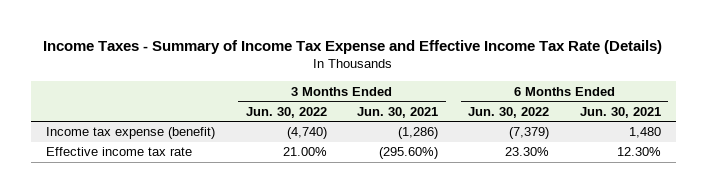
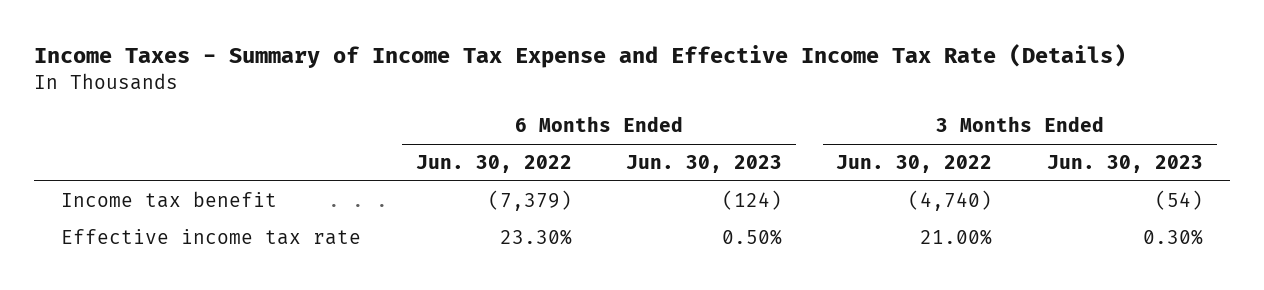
[356,106,438,118] Jun. 30, 2021 -> none
[579,106,661,118] Jun. 30, 2021 -> none
none -> [626,154,783,173] Jun. 30, 2023
none -> [1046,154,1203,173] Jun. 30, 2023
[46,127,216,140] Income tax expense (benefit) -> [61,190,278,208] Income tax benefit

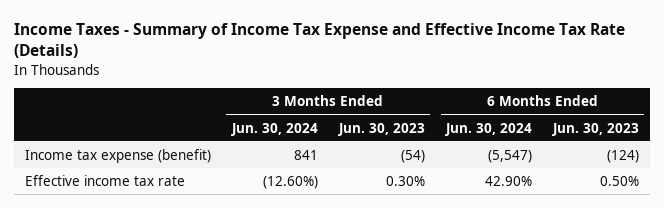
[415,154,572,173] Jun. 30, 2022 -> none
[836,154,993,173] Jun. 30, 2022 -> none
none -> [230,122,318,136] Jun. 30, 2024
none -> [444,122,532,136] Jun. 30, 2024
[61,190,278,208] Income tax benefit -> [24,148,211,163] Income tax expense (benefit)

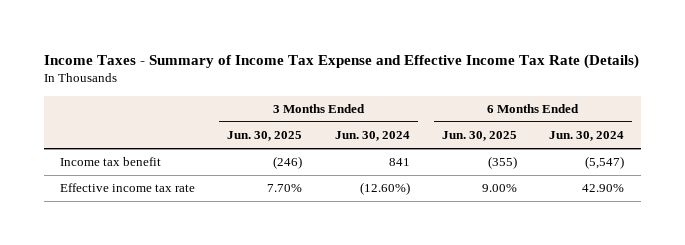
[337,122,425,136] Jun. 30, 2023 -> none
[552,122,640,136] Jun. 30, 2023 -> none
none -> [227,131,303,142] Jun. 30, 2025
none -> [442,131,518,142] Jun. 30, 2025
[24,148,211,163] Income tax expense (benefit) -> [60,157,162,167] Income tax benefit

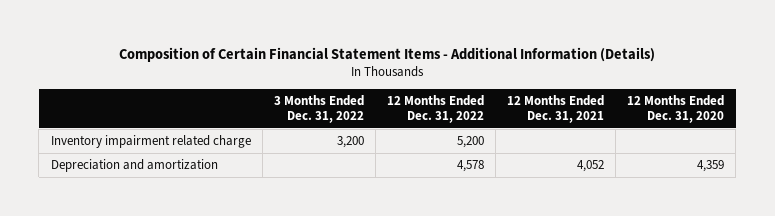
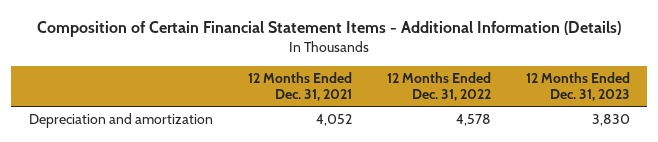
[273,95,364,123] 3 Months Ended Dec. 31, 2022 -> none
[627,95,725,123] 12 Months Ended Dec. 31, 2020 -> none
none -> [525,71,630,101] 12 Months Ended Dec. 31, 2023
[50,135,251,149] Inventory impairment related charge -> none

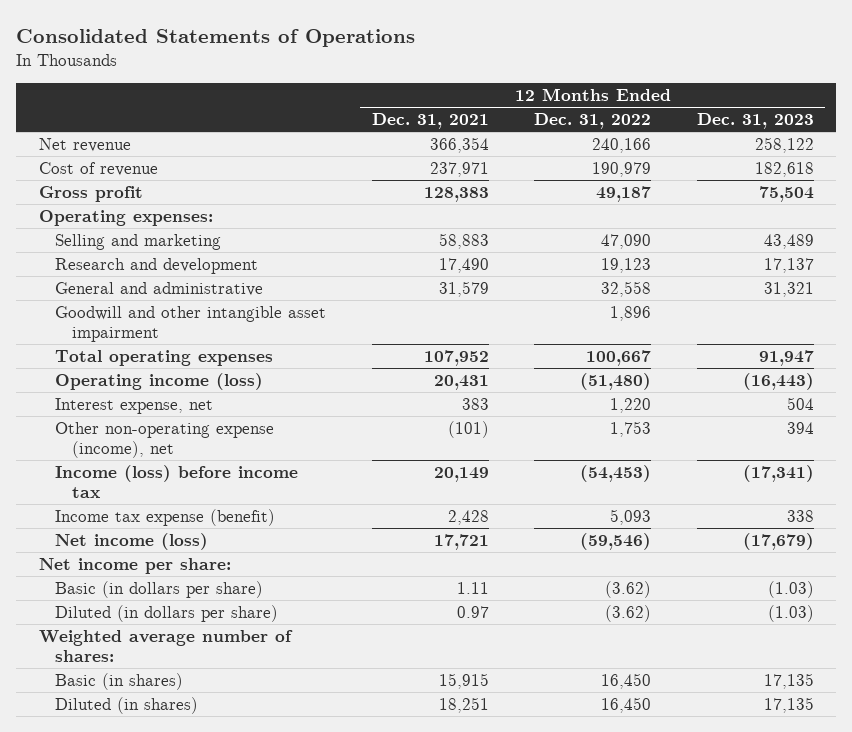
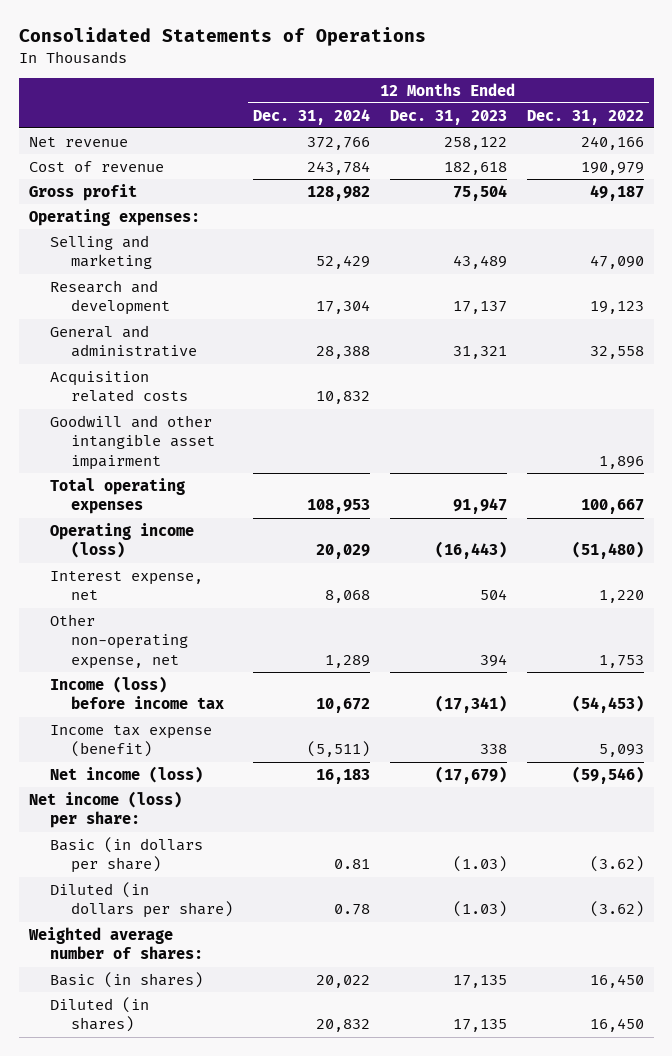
[371,113,489,130] Dec. 31, 2021 -> none
none -> [252,108,370,125] Dec. 31, 2024
none -> [49,370,188,403] Acquisition related costs
[55,422,275,458] Other non-operating expense (income), net -> [49,613,188,669] Other non-operating expense, net
[38,558,231,575] Net income per share: -> [28,790,182,829] Net income (loss) per share:

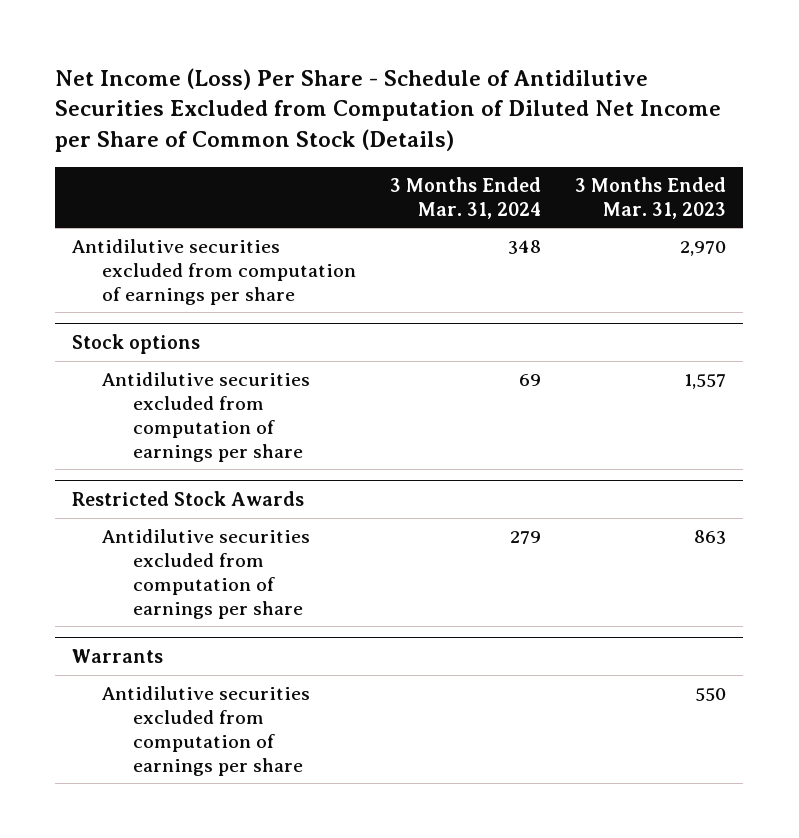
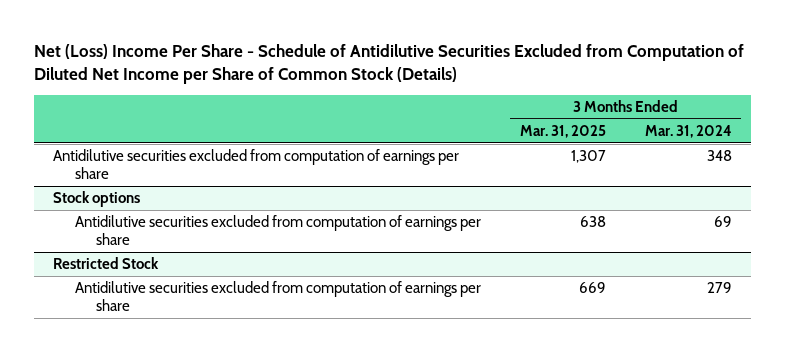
[55,67,722,153] Net Income (Loss) Per Share - Schedule of Antidilutive Securities Excluded from Computation of Diluted Net Income per Share of Common Stock (Details) -> [33,43,744,84] Net (Loss) Income Per Share - Schedule of Antidilutive Securities Excluded from Computation of Diluted Net Income per Share of Common Stock (Details)
[575,177,727,219] 3 Months Ended Mar. 31, 2023 -> none
none -> [519,124,606,138] Mar. 31, 2025
[72,491,305,507] Restricted Stock Awards -> [53,257,160,270] Restricted Stock
[72,649,164,664] Warrants -> none
[102,686,311,776] Antidilutive securities excluded from computation of earnings per share -> none

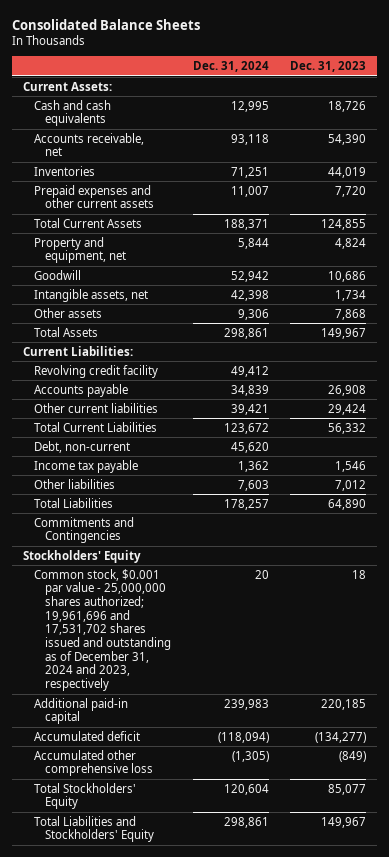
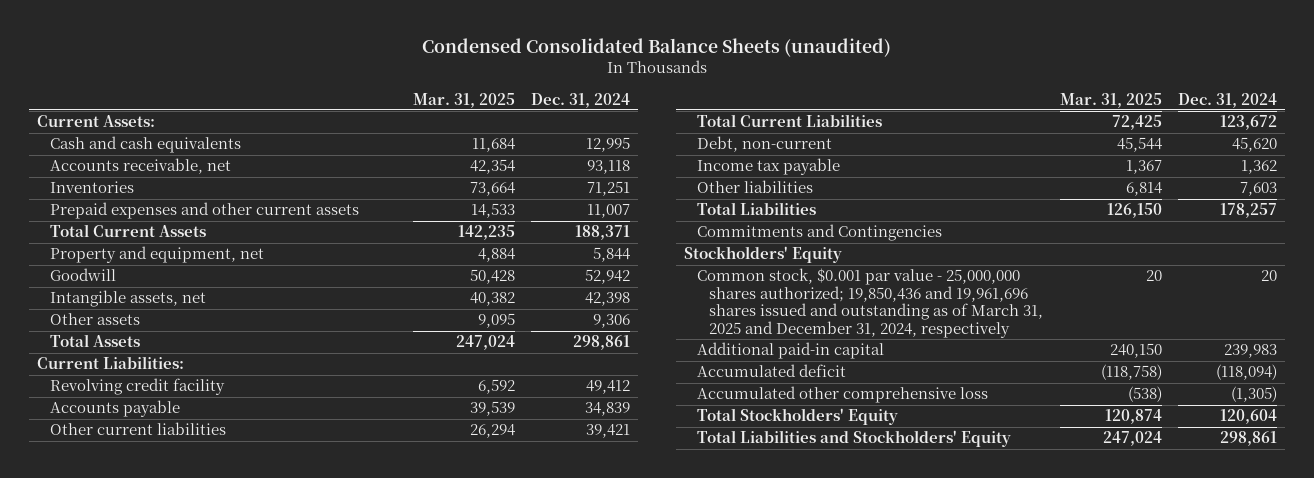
[12,18,201,30] Consolidated Balance Sheets -> [422,37,892,57] Condensed Consolidated Balance Sheets (unaudited)
[290,61,367,73] Dec. 31, 2023 -> none
none -> [412,92,515,108] Mar. 31, 2025
[34,568,171,692] Common stock, $0.001 par value - 25,000,000 shares authorized; 19,961,696 and 17,531,702 shares issued and outstanding as of December 31, 2024 and 2023, respectively -> [696,268,1044,338] Common stock, $0.001 par value - 25,000,000 shares authorized; 19,850,436 and 19,961,696 shares issued and outstanding as of March 31, 2025 and December 31, 2024, respectively

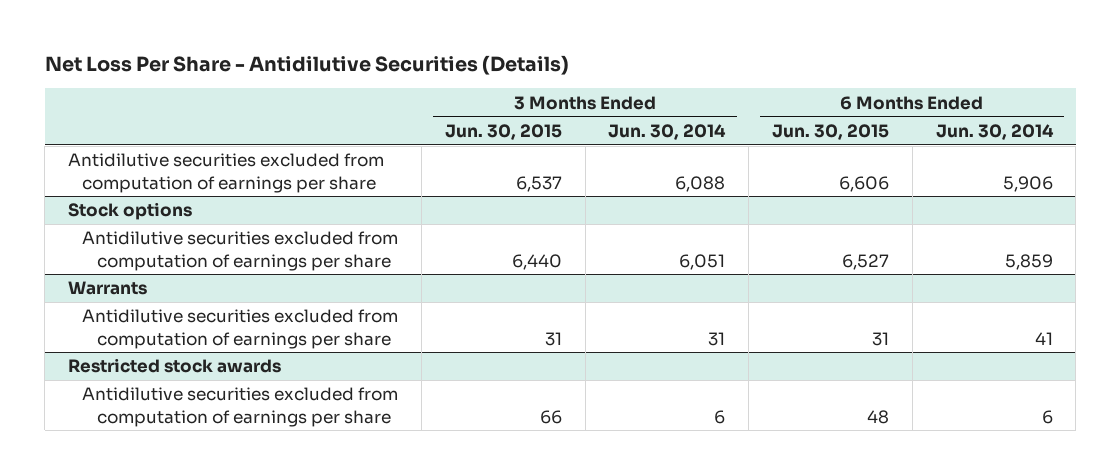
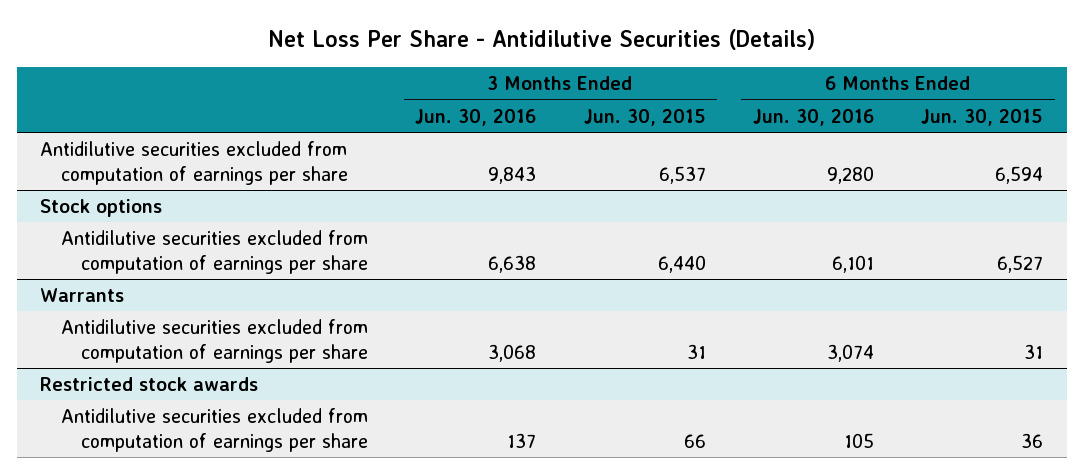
[608,123,727,140] Jun. 30, 2014 -> none
[935,123,1054,140] Jun. 30, 2014 -> none
none -> [415,108,537,126] Jun. 30, 2016
none -> [752,108,874,126] Jun. 30, 2016
[839,175,890,192] 6,606 -> [994,165,1043,184] 6,594
[867,409,890,424] 48 -> [1020,432,1043,448] 36

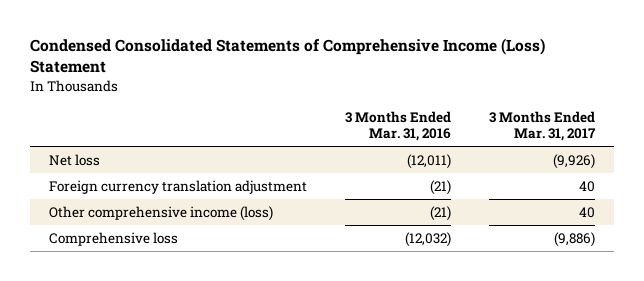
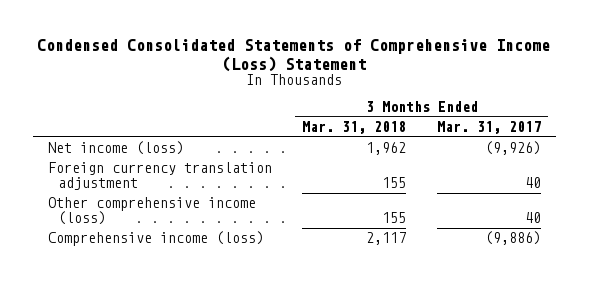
[345,111,452,142] 3 Months Ended Mar. 31, 2016 -> none
none -> [302,121,407,135] Mar. 31, 2018
[49,153,101,166] Net loss -> [48,141,185,156] Net income (loss)
[49,231,179,246] Comprehensive loss -> [48,231,265,247] Comprehensive income (loss)

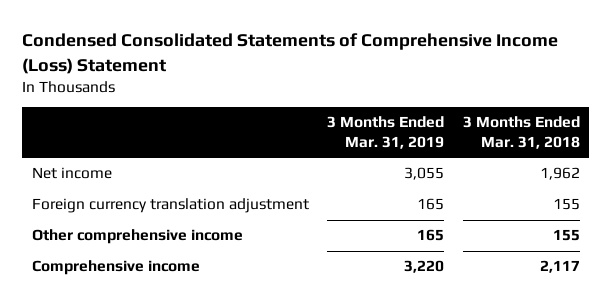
[436,121,541,135] Mar. 31, 2017 -> none
none -> [327,116,445,149] 3 Months Ended Mar. 31, 2019
[48,141,185,156] Net income (loss) -> [31,167,112,180] Net income
[48,197,257,226] Other comprehensive income (loss) -> [31,229,243,245] Other comprehensive income
[48,231,265,247] Comprehensive income (loss) -> [31,260,200,276] Comprehensive income

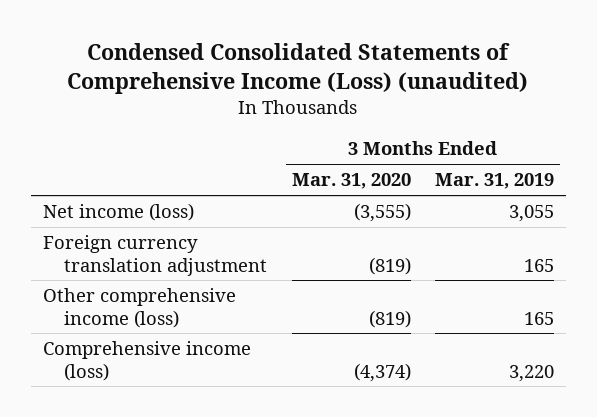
[22,33,559,74] Condensed Consolidated Statements of Comprehensive Income (Loss) Statement -> [67,43,529,95] Condensed Consolidated Statements of Comprehensive Income (Loss) (unaudited)
[463,116,581,149] 3 Months Ended Mar. 31, 2018 -> none
none -> [291,173,411,190] Mar. 31, 2020
[31,167,112,180] Net income -> [43,203,195,222] Net income (loss)
[31,229,243,245] Other comprehensive income -> [43,288,237,328] Other comprehensive income (loss)
[31,260,200,276] Comprehensive income -> [43,341,252,381] Comprehensive income (loss)

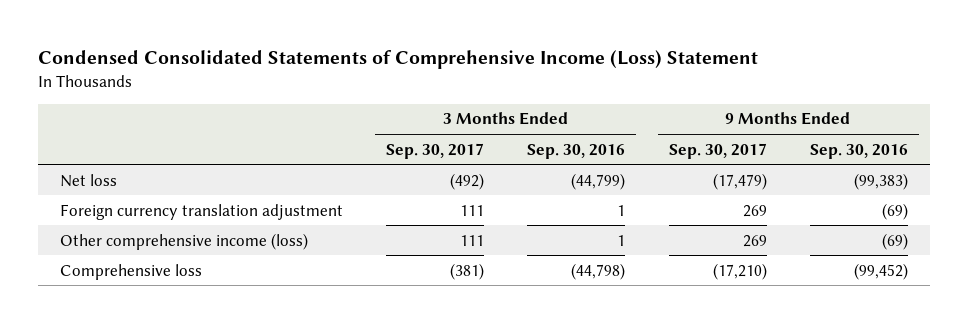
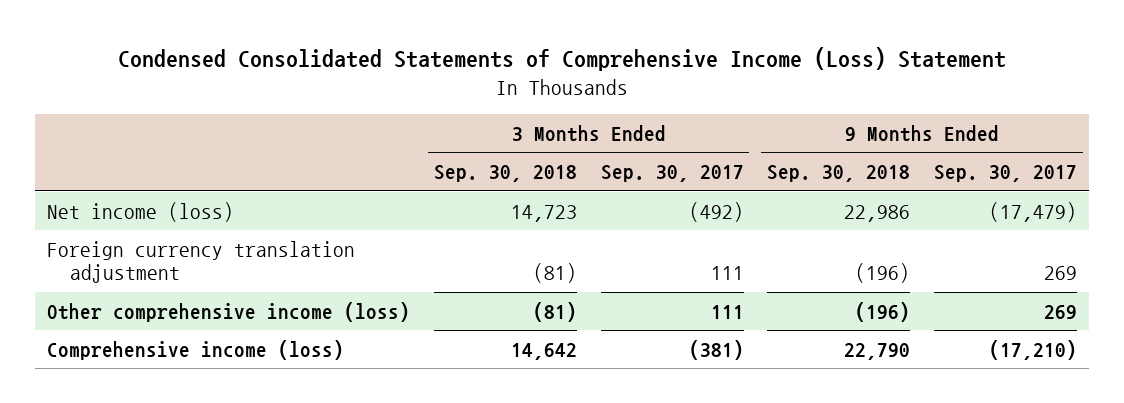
[527,143,626,159] Sep. 30, 2016 -> none
[810,143,909,159] Sep. 30, 2016 -> none
none -> [433,165,577,183] Sep. 30, 2018
none -> [767,165,911,183] Sep. 30, 2018
[59,173,117,187] Net loss -> [46,201,234,222] Net income (loss)
[59,263,202,280] Comprehensive loss -> [46,339,344,360] Comprehensive income (loss)

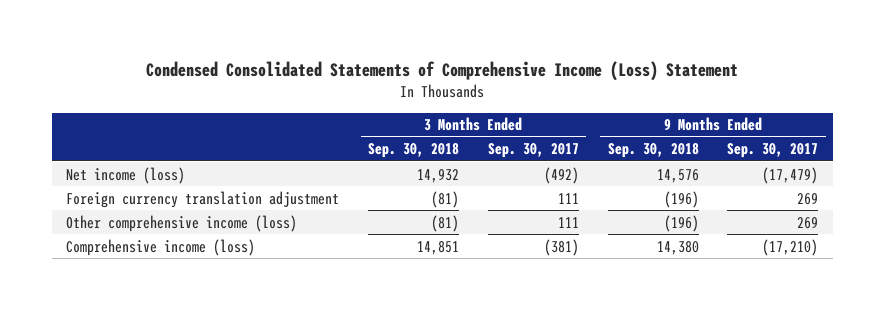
[510,204,577,222] 14,723 -> [416,168,459,183] 14,932
[844,204,911,222] 22,986 -> [656,168,699,183] 14,576
[510,342,577,360] 14,642 -> [416,240,459,255] 14,851
[844,342,911,360] 22,790 -> [656,240,699,255] 14,380

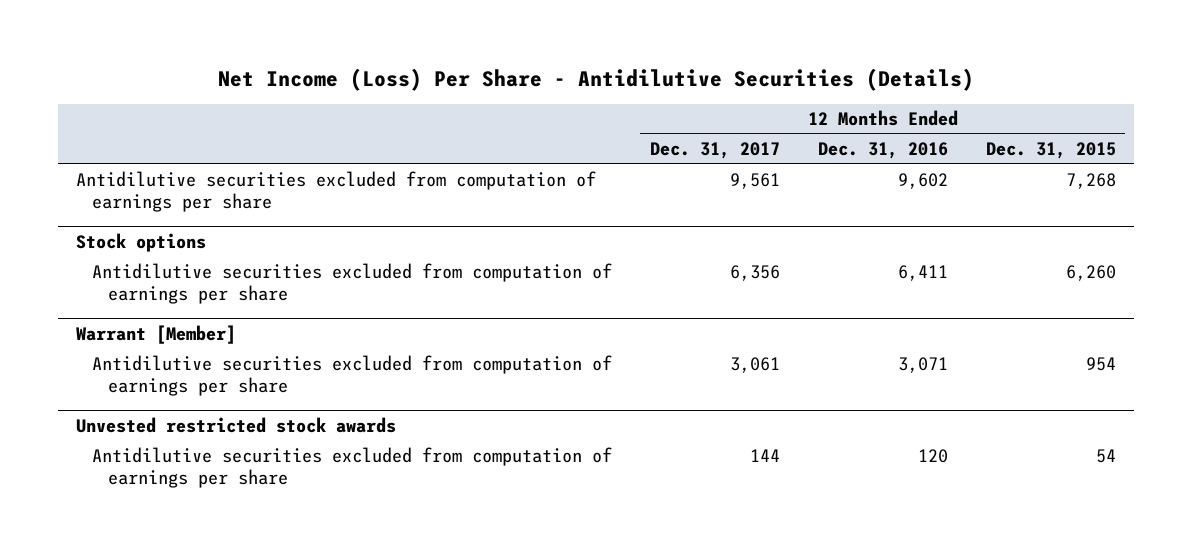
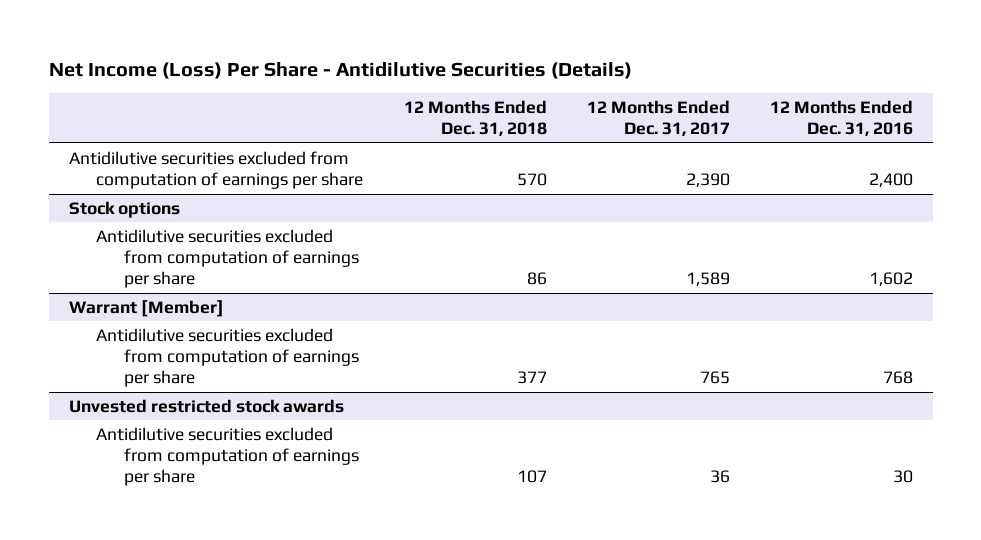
[985,141,1116,159] Dec. 31, 2015 -> none
none -> [403,99,547,137] 12 Months Ended Dec. 31, 2018
[729,173,780,190] 9,561 -> [685,173,730,188] 2,390
[897,173,948,190] 9,602 -> [868,173,913,188] 2,400
[729,265,780,282] 6,356 -> [685,272,730,287] 1,589
[897,265,948,282] 6,411 -> [868,272,913,287] 1,602
[729,357,780,374] 3,061 -> [699,371,730,385] 765
[897,357,948,374] 3,071 -> [882,371,913,385] 768
[749,449,780,463] 144 -> [709,470,730,484] 36
[917,449,948,464] 120 -> [892,470,913,484] 30

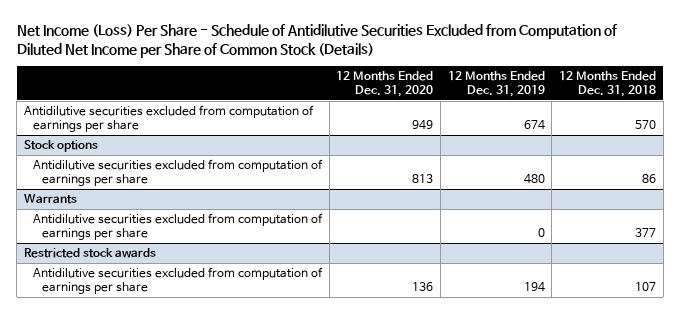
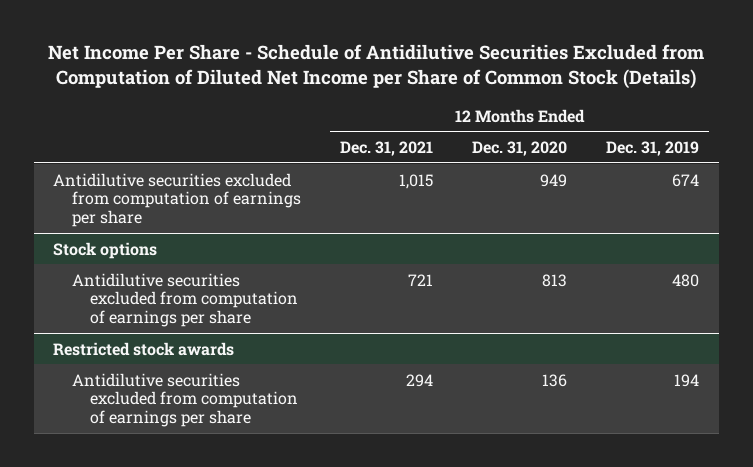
[16,24,618,58] Net Income (Loss) Per Share - Schedule of Antidilutive Securities Excluded from Computation of Diluted Net Income per Share of Common Stock (Details) -> [48,43,705,89] Net Income Per Share - Schedule of Antidilutive Securities Excluded from Computation of Diluted Net Income per Share of Common Stock (Details)
[559,70,657,98] 12 Months Ended Dec. 31, 2018 -> none
none -> [339,140,433,156] Dec. 31, 2021
[24,194,78,205] Warrants -> none
[32,213,323,241] Antidilutive securities excluded from computation of earnings per share -> none

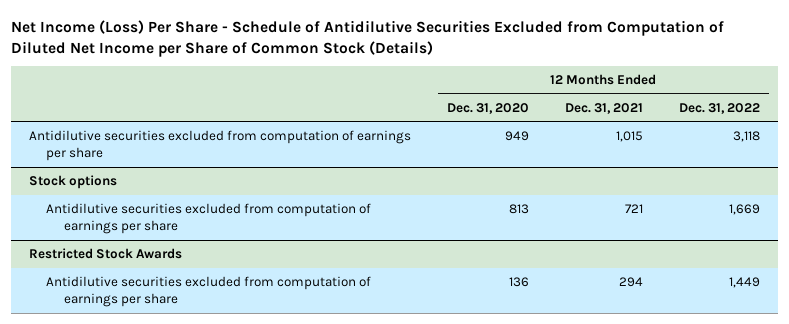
[48,43,705,89] Net Income Per Share - Schedule of Antidilutive Securities Excluded from Computation of Diluted Net Income per Share of Common Stock (Details) -> [11,19,725,57] Net Income (Loss) Per Share - Schedule of Antidilutive Securities Excluded from Computation of Diluted Net Income per Share of Common Stock (Details)
[606,140,700,156] Dec. 31, 2019 -> none
none -> [678,102,760,114] Dec. 31, 2022
[53,341,235,356] Restricted stock awards -> [29,248,183,260] Restricted Stock Awards

